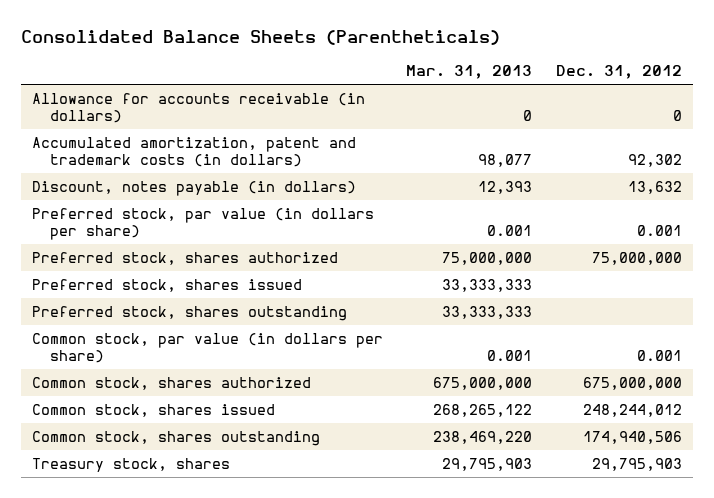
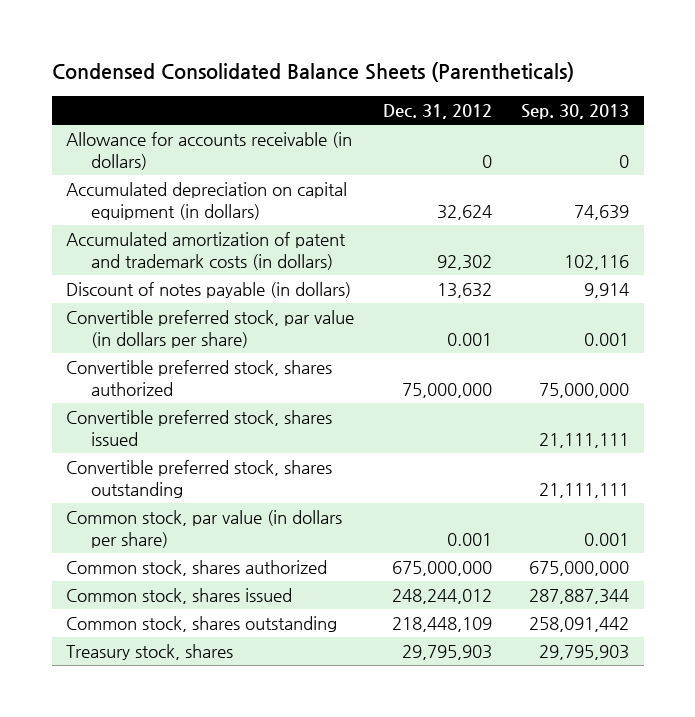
[20,29,500,45] Consolidated Balance Sheets (Parentheticals) -> [51,62,574,83] Condensed Consolidated Balance Sheets (Parentheticals)
[406,65,533,80] Mar. 31, 2013 -> none
none -> [521,103,630,119] Sep. 30, 2013
none -> [66,182,348,220] Accumulated depreciation on capital equipment (in dollars)
[32,137,357,167] Accumulated amortization, patent and trademark costs (in dollars) -> [66,232,347,270] Accumulated amortization of patent and trademark costs (in dollars)
[32,181,357,197] Discount, notes payable (in dollars) -> [66,282,352,299] Discount of notes payable (in dollars)
[32,208,375,240] Preferred stock, par value (in dollars per share) -> [66,310,355,348] Convertible preferred stock, par value (in dollars per share)
[32,252,339,266] Preferred stock, shares authorized -> [66,360,333,396] Convertible preferred stock, shares authorized
[32,279,303,293] Preferred stock, shares issued -> [66,410,333,446] Convertible preferred stock, shares issued
[32,306,348,322] Preferred stock, shares outstanding -> [66,460,333,498] Convertible preferred stock, shares outstanding
[582,431,682,445] 174,940,506 -> [392,617,493,633] 218,448,109

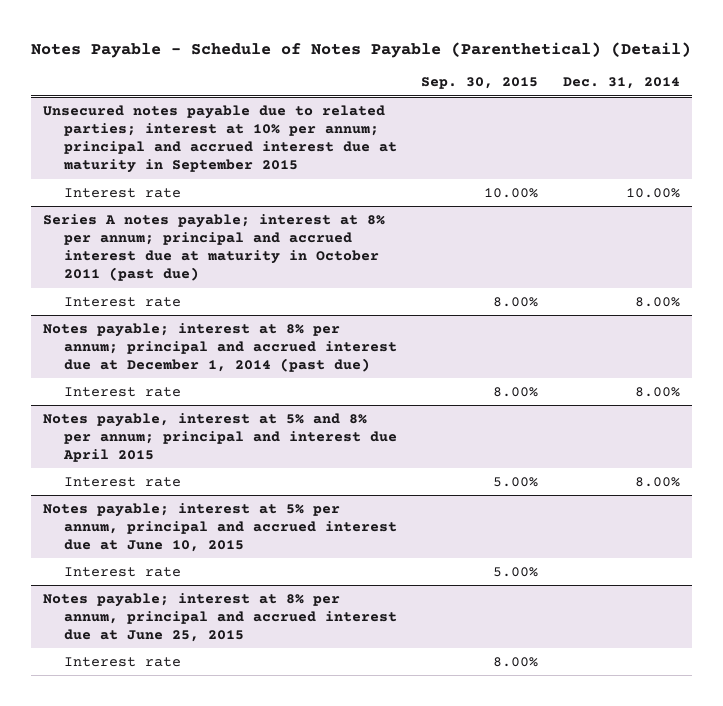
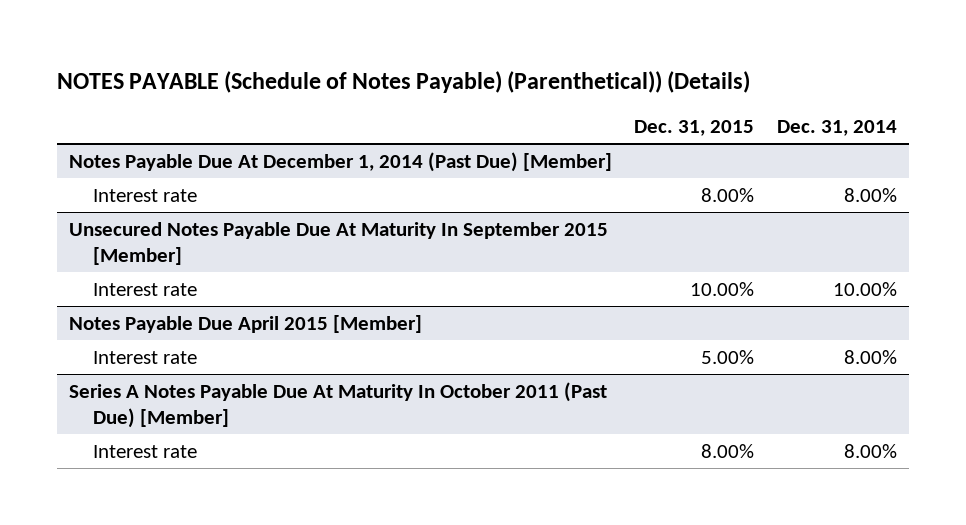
[31,41,692,58] Notes Payable - Schedule of Notes Payable (Parenthetical) (Detail) -> [57,70,751,93] NOTES PAYABLE (Schedule of Notes Payable) (Parenthetical)) (Details)
[421,77,539,90] Sep. 30, 2015 -> none
none -> [634,120,755,137] Dec. 31, 2015
[42,104,397,174] Unsecured notes payable due to related parties; interest at 10% per annum; principal and accrued interest due at maturity in September 2015 -> none
[63,187,181,198] Interest rate -> none
[42,213,385,282] Series A notes payable; interest at 8% per annum; principal and accrued interest due at maturity in October 2011 (past due) -> none
none -> [68,151,612,172] Notes Payable Due At December 1, 2014 (Past Due) [Member]
[42,322,397,373] Notes payable; interest at 8% per annum; principal and accrued interest due at December 1, 2014 (past due) -> none
none -> [68,221,608,266] Unsecured Notes Payable Due At Maturity In September 2015 [Member]
none -> [93,282,198,296] Interest rate
none -> [68,314,422,333] Notes Payable Due April 2015 [Member]
[42,412,397,463] Notes payable, interest at 5% and 8% per annum; principal and interest due April 2015 -> none
none -> [68,381,607,429] Series A Notes Payable Due At Maturity In October 2011 (Past Due) [Member]
[42,502,397,553] Notes payable; interest at 5% per annum, principal and accrued interest due at June 10, 2015 -> none
[63,566,181,577] Interest rate -> none
[42,592,397,643] Notes payable; interest at 8% per annum, principal and accrued interest due at June 25, 2015 -> none
[63,656,181,667] Interest rate -> none

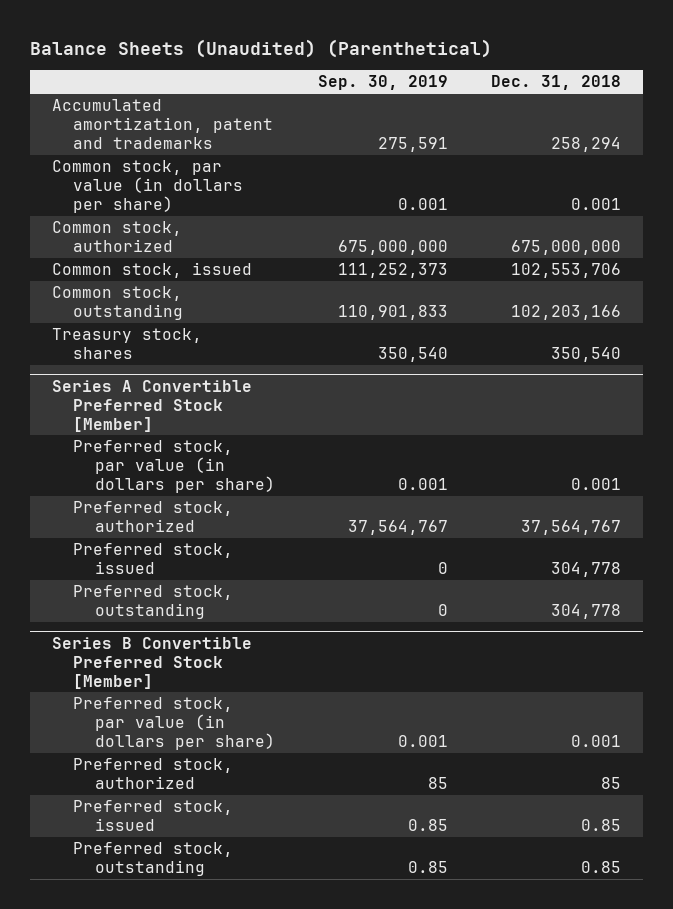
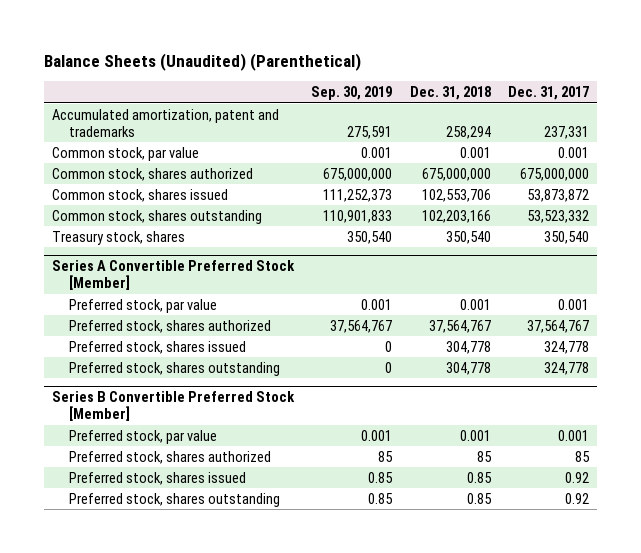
none -> [507,86,589,101] Dec. 31, 2017
[51,160,244,214] Common stock, par value (in dollars per share) -> [52,146,200,161] Common stock, par value
[51,221,182,253] Common stock, authorized -> [52,167,254,181] Common stock, shares authorized
[51,262,252,279] Common stock, issued -> [52,188,229,202] Common stock, shares issued
[51,286,184,321] Common stock, outstanding -> [52,209,263,224] Common stock, shares outstanding
[73,440,276,494] Preferred stock, par value (in dollars per share) -> [68,298,217,313] Preferred stock, par value
[73,501,234,533] Preferred stock, authorized -> [68,319,271,333] Preferred stock, shares authorized
[73,543,234,575] Preferred stock, issued -> [68,340,246,354] Preferred stock, shares issued
[73,585,234,620] Preferred stock, outstanding -> [68,361,280,376] Preferred stock, shares outstanding
[73,697,276,751] Preferred stock, par value (in dollars per share) -> [68,429,217,444] Preferred stock, par value
[73,758,234,790] Preferred stock, authorized -> [68,450,271,464] Preferred stock, shares authorized
[73,800,234,832] Preferred stock, issued -> [68,471,246,485] Preferred stock, shares issued
[73,842,234,877] Preferred stock, outstanding -> [68,492,280,507] Preferred stock, shares outstanding

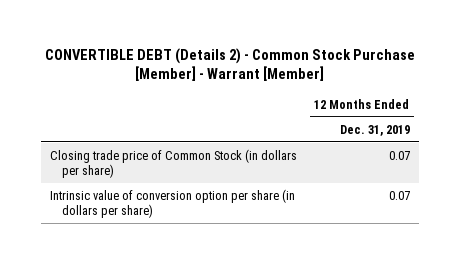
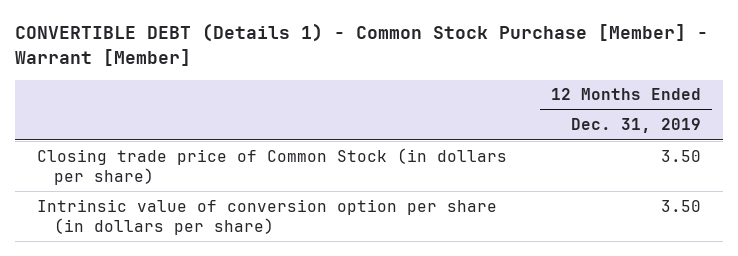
[44,48,415,82] CONVERTIBLE DEBT (Details 2) - Common Stock Purchase [Member] - Warrant [Member] -> [14,23,708,66] CONVERTIBLE DEBT (Details 1) - Common Stock Purchase [Member] - Warrant [Member]
[388,150,410,160] 0.07 -> [661,149,702,162] 3.50
[388,190,410,200] 0.07 -> [661,199,702,212] 3.50

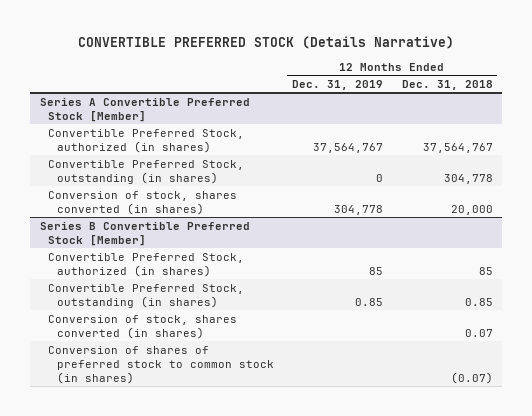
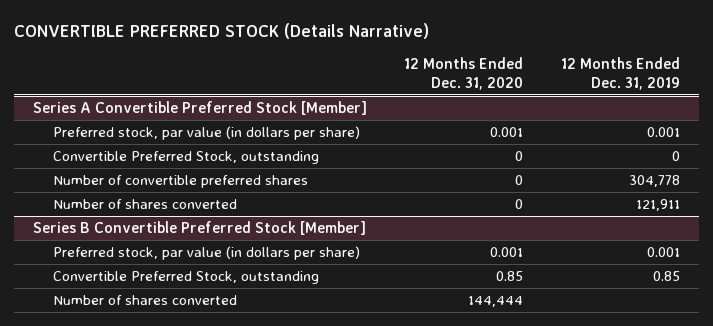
[401,79,493,90] Dec. 31, 2018 -> none
none -> [404,57,524,90] 12 Months Ended Dec. 31, 2020
[48,128,245,153] Convertible Preferred Stock, authorized (in shares) -> none
none -> [52,125,360,140] Preferred stock, par value (in dollars per share)
[48,159,245,184] Convertible Preferred Stock, outstanding (in shares) -> [52,150,319,164] Convertible Preferred Stock, outstanding
none -> [52,174,308,188] Number of convertible preferred shares
[48,190,238,215] Conversion of stock, shares converted (in shares) -> [52,198,237,209] Number of shares converted
[334,204,384,215] 304,778 -> [635,198,680,211] 121,911
[48,252,245,277] Convertible Preferred Stock, authorized (in shares) -> none
[48,345,274,384] Conversion of shares of preferred stock to common stock (in shares) -> none
none -> [52,245,360,260] Preferred stock, par value (in dollars per share)
[48,283,245,308] Convertible Preferred Stock, outstanding (in shares) -> [52,270,319,284] Convertible Preferred Stock, outstanding
[48,314,238,339] Conversion of stock, shares converted (in shares) -> [52,294,237,305] Number of shares converted

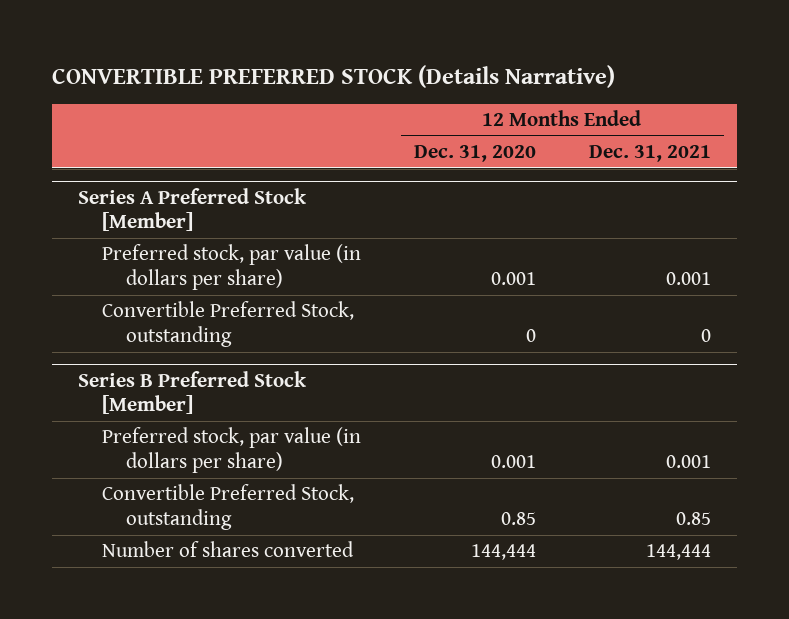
[560,57,680,90] 12 Months Ended Dec. 31, 2019 -> none
none -> [588,145,711,163] Dec. 31, 2021
[32,100,367,115] Series A Convertible Preferred Stock [Member] -> [78,187,308,232] Series A Preferred Stock [Member]
[52,174,308,188] Number of convertible preferred shares -> none
[52,198,237,209] Number of shares converted -> none
[32,220,366,235] Series B Convertible Preferred Stock [Member] -> [78,370,308,415] Series B Preferred Stock [Member]

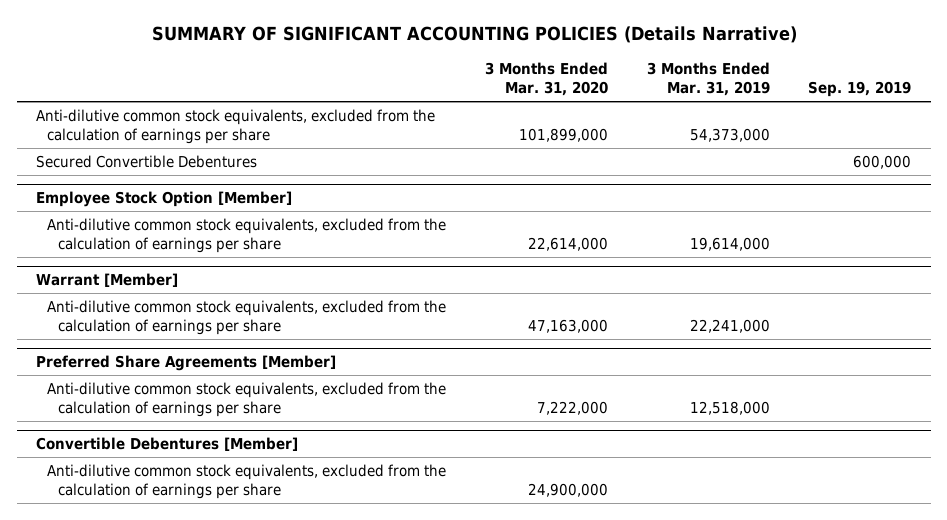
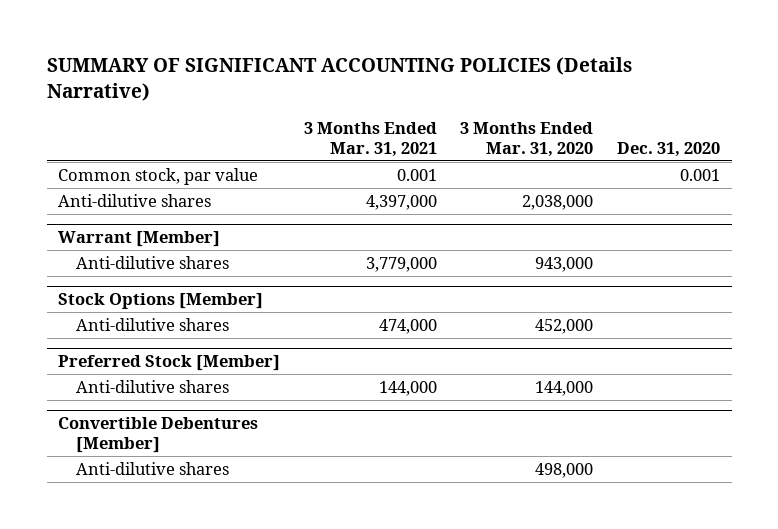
[646,62,770,97] 3 Months Ended Mar. 31, 2019 -> none
[808,81,912,98] Sep. 19, 2019 -> none
none -> [303,122,437,158] 3 Months Ended Mar. 31, 2021
none -> [617,142,721,158] Dec. 31, 2020
[36,108,436,144] Anti-dilutive common stock equivalents, excluded from the calculation of earnings per share -> none
[36,154,258,168] Secured Convertible Debentures -> none
[36,191,293,208] Employee Stock Option [Member] -> none
[47,217,447,253] Anti-dilutive common stock equivalents, excluded from the calculation of earnings per share -> none
none -> [58,167,259,185] Common stock, par value
none -> [58,193,212,207] Anti-dilutive shares
[47,299,447,335] Anti-dilutive common stock equivalents, excluded from the calculation of earnings per share -> none
[47,381,447,417] Anti-dilutive common stock equivalents, excluded from the calculation of earnings per share -> none
none -> [76,255,230,269] Anti-dilutive shares
none -> [58,292,264,309] Stock Options [Member]
none -> [76,317,230,331] Anti-dilutive shares
[36,355,337,372] Preferred Share Agreements [Member] -> [58,354,281,371] Preferred Stock [Member]
none -> [76,379,230,393] Anti-dilutive shares
[47,463,447,499] Anti-dilutive common stock equivalents, excluded from the calculation of earnings per share -> none
none -> [76,461,230,475] Anti-dilutive shares

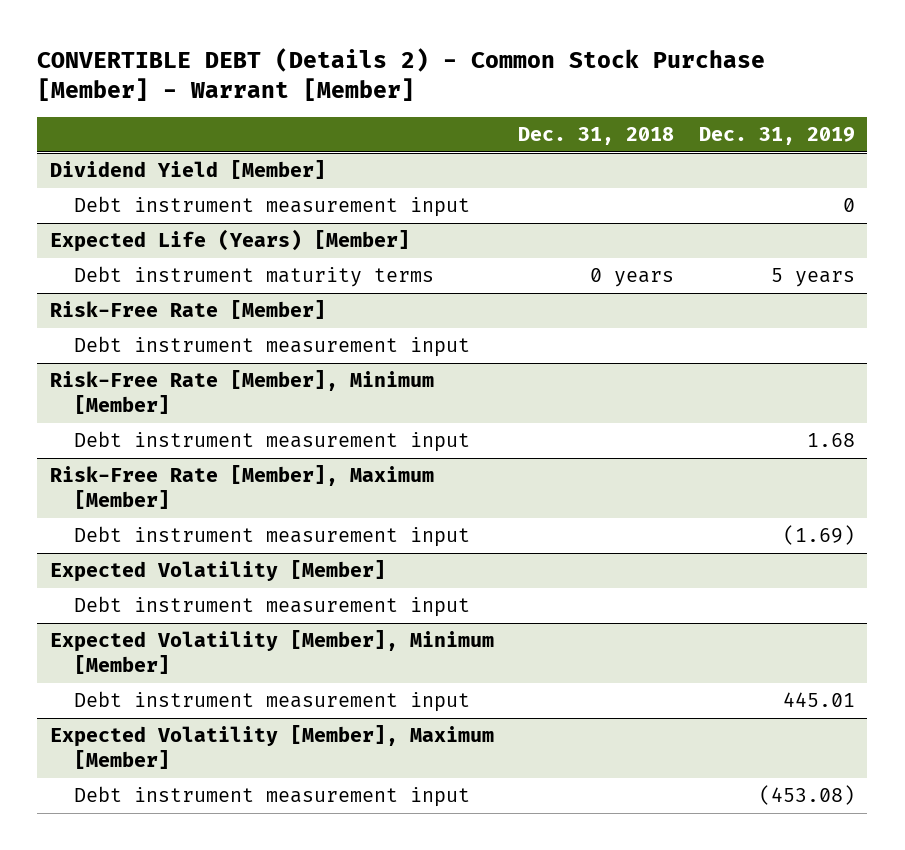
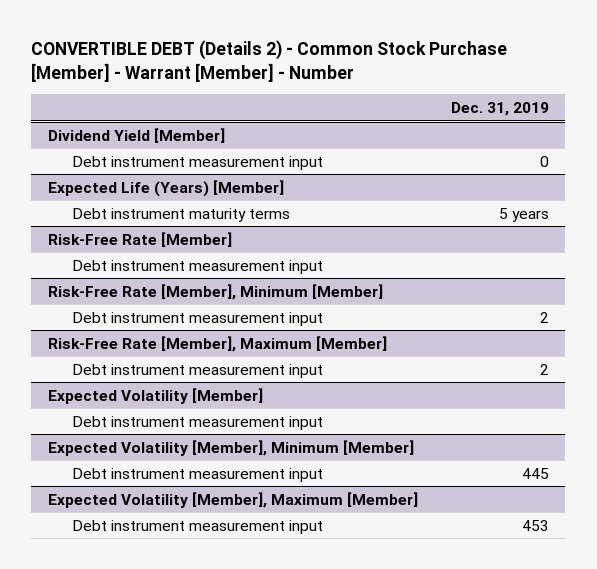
[37,47,766,101] CONVERTIBLE DEBT (Details 2) - Common Stock Purchase [Member] - Warrant [Member] -> [31,39,508,82] CONVERTIBLE DEBT (Details 2) - Common Stock Purchase [Member] - Warrant [Member] - Number
[518,127,675,146] Dec. 31, 2018 -> none
[806,433,855,448] 1.68 -> [539,311,549,323] 2
[782,525,855,546] (1.69) -> [539,363,549,375] 2
[782,692,855,708] 445.01 -> [521,467,549,479] 445
[758,785,855,806] (453.08) -> [521,519,549,531] 453

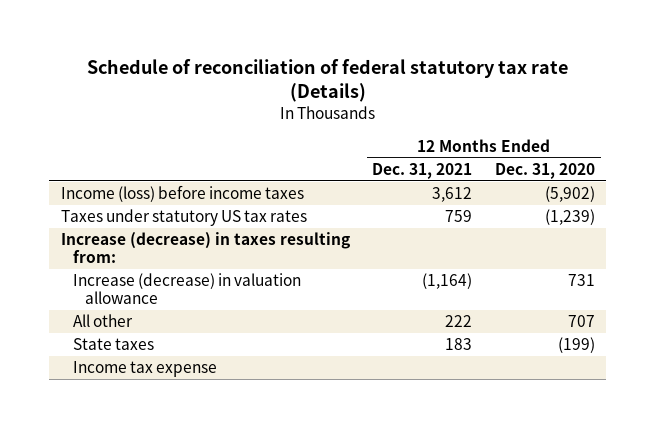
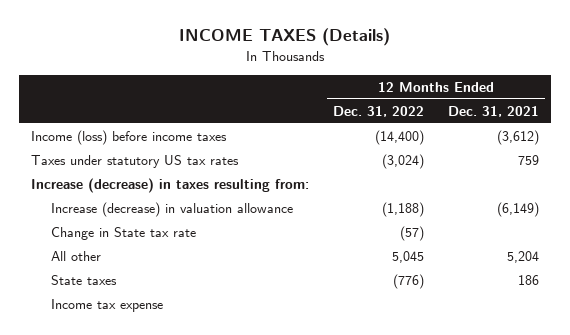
[86,58,568,102] Schedule of reconciliation of federal statutory tax rate (Details) -> [179,28,391,47] INCOME TAXES (Details)
[494,162,595,179] Dec. 31, 2020 -> none
none -> [333,105,425,117] Dec. 31, 2022
[432,187,473,203] 3,612 -> [497,129,540,145] (3,612)
[422,273,473,290] (1,164) -> [497,201,540,217] (6,149)
none -> [51,226,197,240] Change in State tax rate
[445,315,473,328] 222 -> [507,250,540,263] 5,204
[445,338,473,351] 183 -> [518,274,540,285] 186

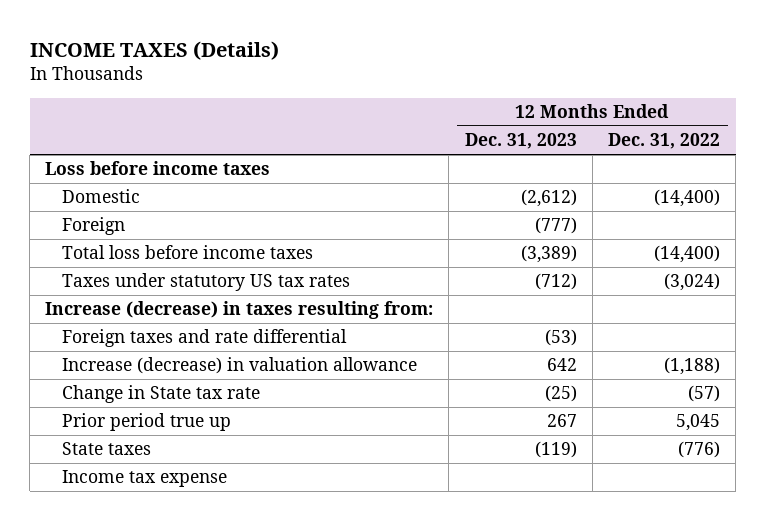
[448,105,540,117] Dec. 31, 2021 -> none
none -> [464,133,577,150] Dec. 31, 2023
none -> [45,161,271,176] Loss before income taxes
none -> [61,189,140,204] Domestic
none -> [61,217,125,236] Foreign
[31,129,228,145] Income (loss) before income taxes -> [61,245,313,260] Total loss before income taxes
none -> [61,329,347,348] Foreign taxes and rate differential
[51,250,102,261] All other -> [61,413,231,432] Prior period true up

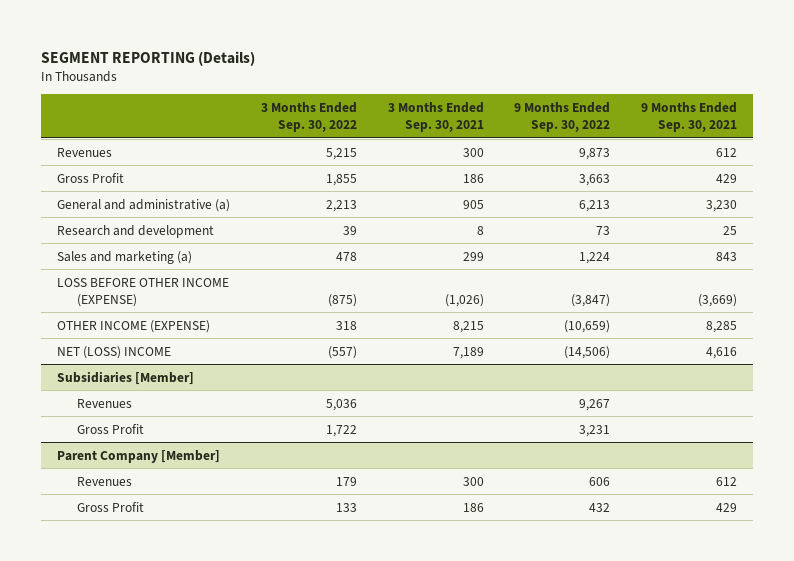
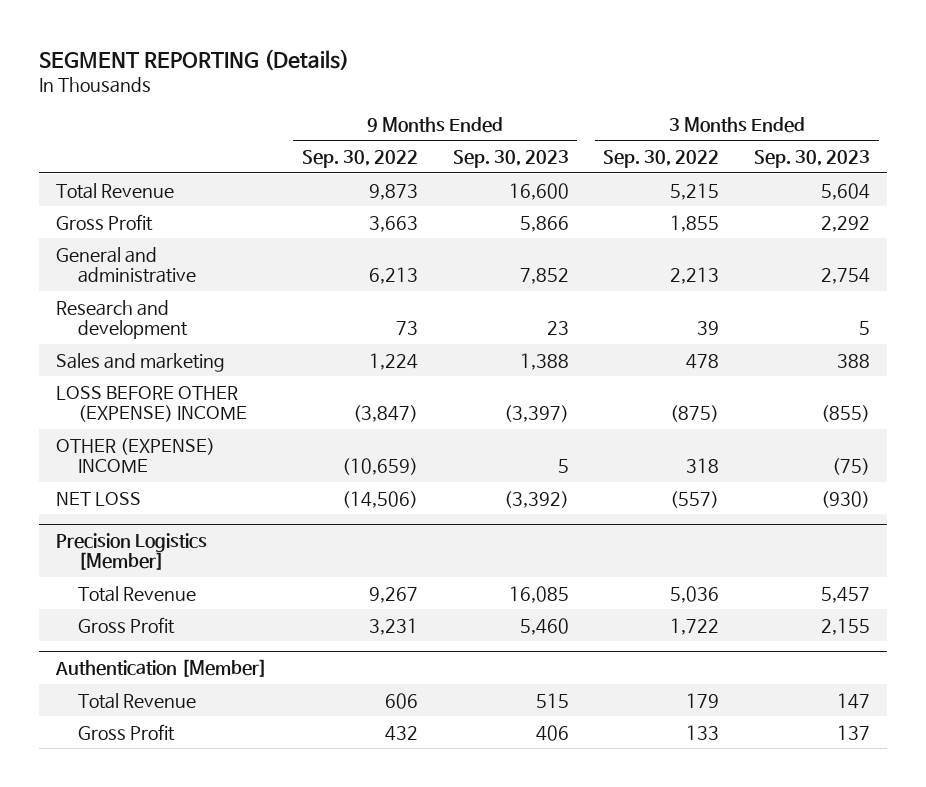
[387,102,484,133] 3 Months Ended Sep. 30, 2021 -> none
[641,102,738,133] 9 Months Ended Sep. 30, 2021 -> none
none -> [452,150,569,169] Sep. 30, 2023
none -> [754,150,871,169] Sep. 30, 2023
[56,147,112,157] Revenues -> [56,182,175,199] Total Revenue
[56,198,230,212] General and administrative (a) -> [56,246,197,284] General and administrative
[56,370,194,385] Subsidiaries [Member] -> none
[56,250,192,264] Sales and marketing (a) -> [56,352,226,372] Sales and marketing
[56,277,229,307] LOSS BEFORE OTHER INCOME (EXPENSE) -> [56,385,248,423] LOSS BEFORE OTHER (EXPENSE) INCOME
[56,319,210,333] OTHER INCOME (EXPENSE) -> [56,437,216,474] OTHER (EXPENSE) INCOME
[56,345,171,359] NET (LOSS) INCOME -> [56,491,142,506] NET LOSS
none -> [56,532,208,571] Precision Logistics [Member]
[77,398,133,408] Revenues -> [78,585,197,602] Total Revenue
[56,449,220,463] Parent Company [Member] -> none
none -> [55,658,268,677] Authentication [Member]
[77,476,133,486] Revenues -> [78,692,197,709] Total Revenue

